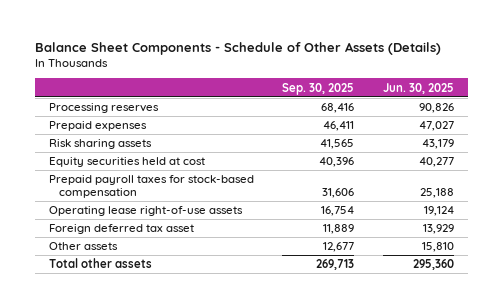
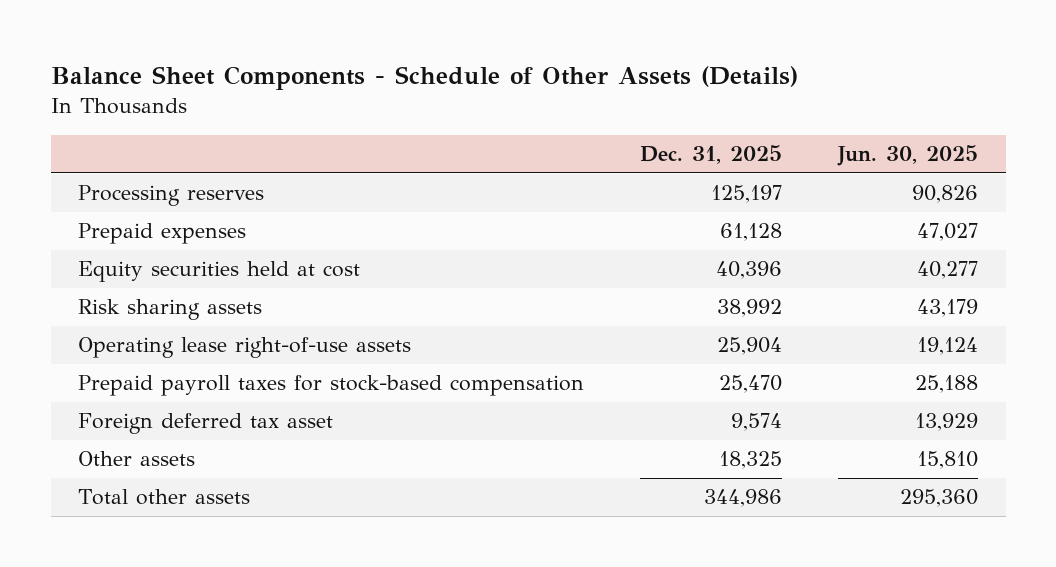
[282,82,355,95] Sep. 30, 2025 -> none
none -> [640,145,783,165] Dec. 31, 2025
[48,139,152,150] Risk sharing assets -> [78,299,263,321] Risk sharing assets
[48,175,254,199] Prepaid payroll taxes for stock-based compensation -> [78,375,585,397] Prepaid payroll taxes for stock-based compensation

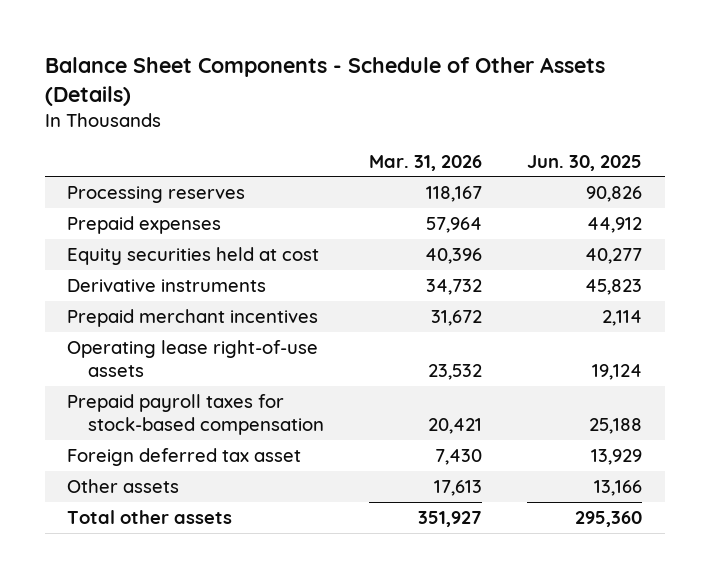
[640,145,783,165] Dec. 31, 2025 -> none
none -> [368,154,482,171] Mar. 31, 2026
[916,223,978,242] 47,027 -> [587,216,643,233] 44,912
[78,299,263,321] Risk sharing assets -> none
none -> [67,278,267,292] Derivative instruments
none -> [67,308,319,327] Prepaid merchant incentives
[916,451,978,470] 15,810 -> [594,479,643,496] 13,166

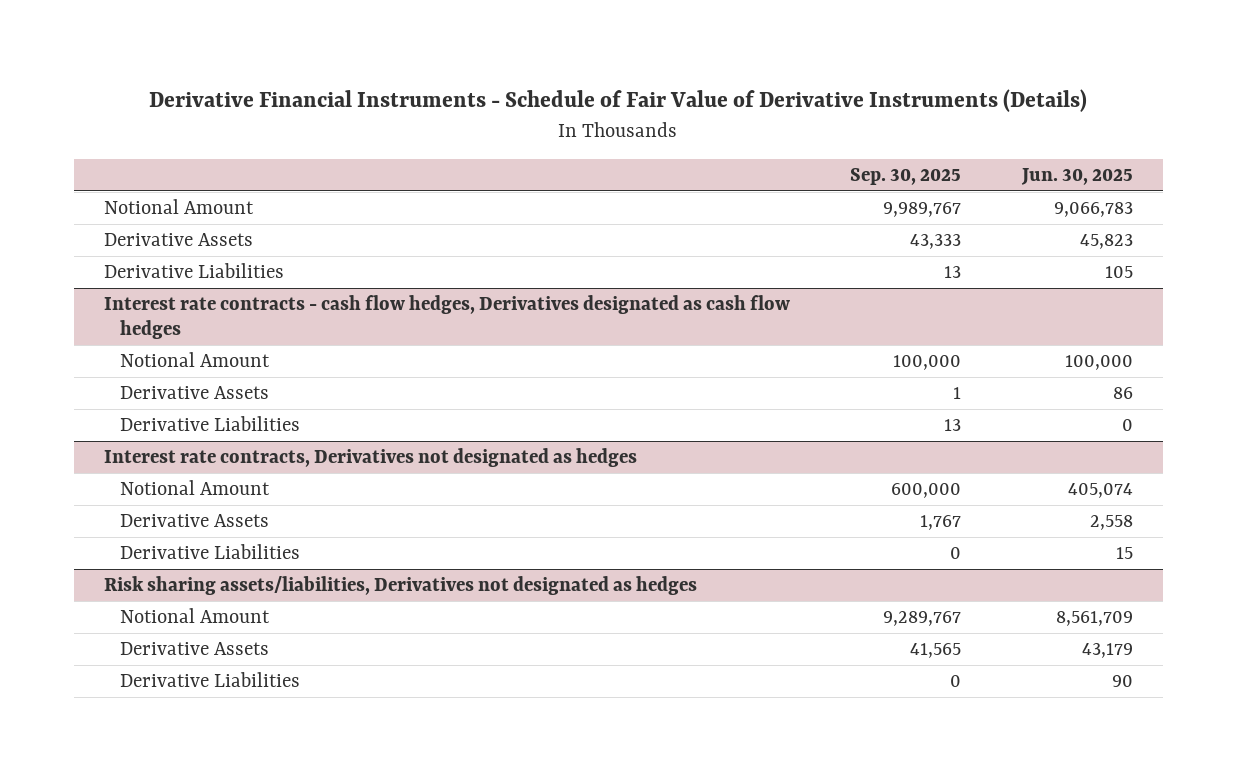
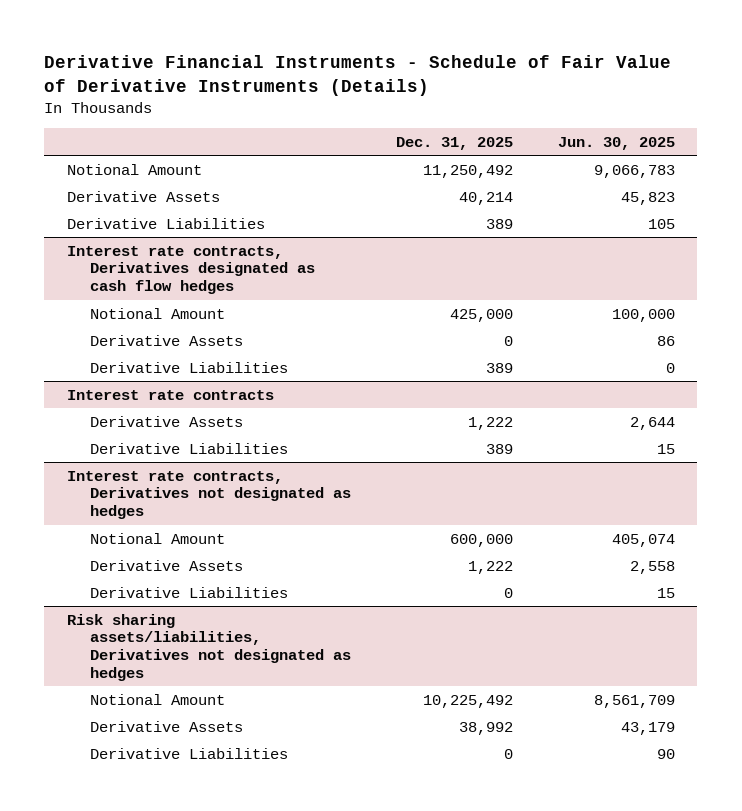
[850,167,962,185] Sep. 30, 2025 -> none
none -> [396,136,514,150] Dec. 31, 2025
[103,295,790,340] Interest rate contracts - cash flow hedges, Derivatives designated as cash flow hedges -> [66,245,316,295] Interest rate contracts, Derivatives designated as cash flow hedges
none -> [66,389,274,400] Interest rate contracts
none -> [90,415,244,427] Derivative Assets
none -> [90,442,289,454] Derivative Liabilities

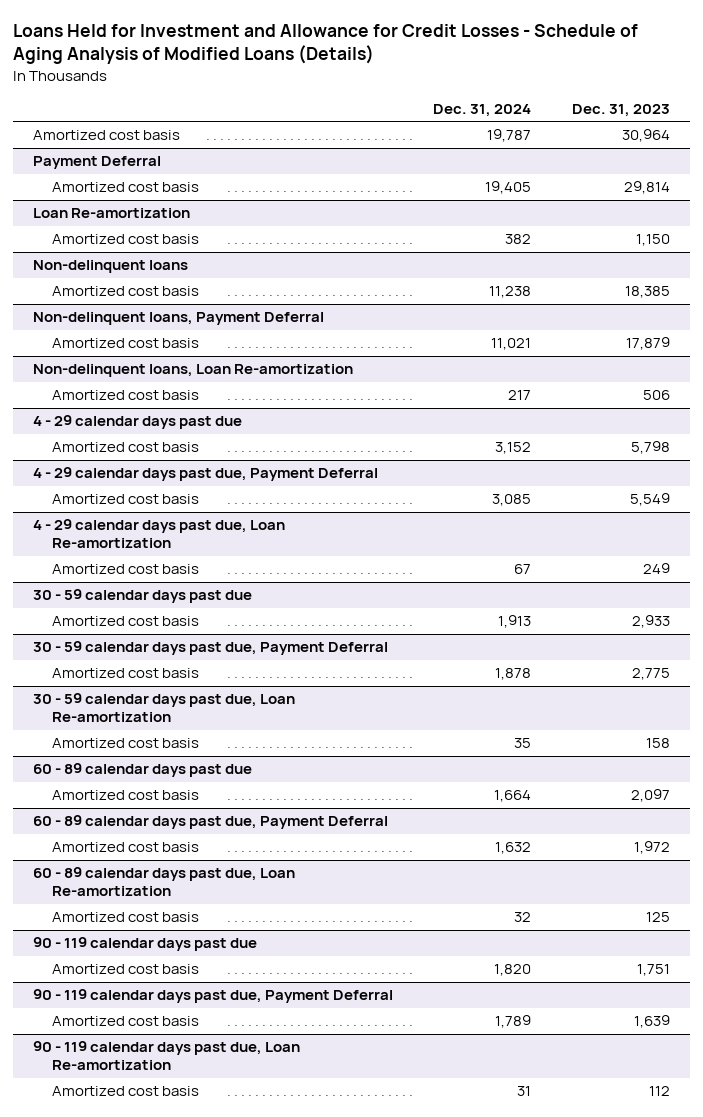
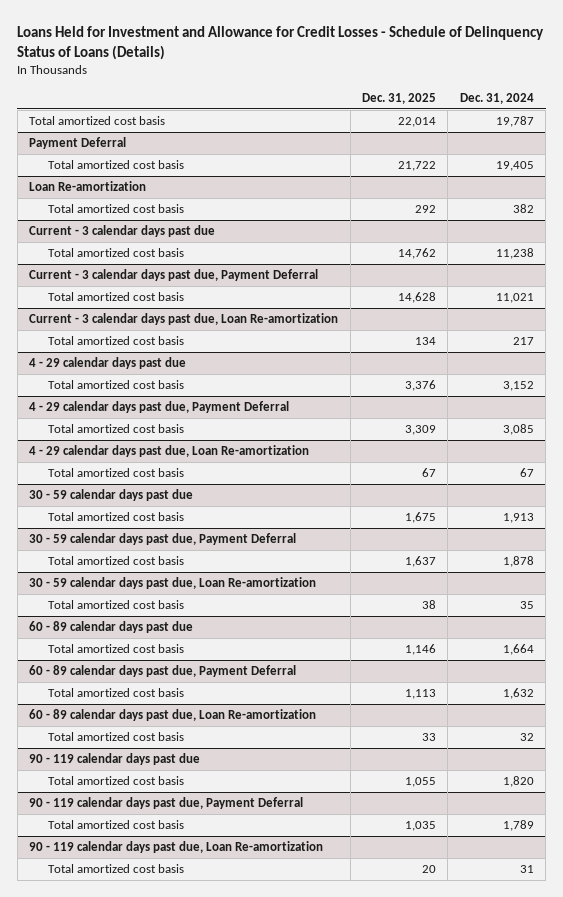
[13,23,639,65] Loans Held for Investment and Allowance for Credit Losses - Schedule of Aging Analysis of Modified Loans (Details) -> [17,25,545,60] Loans Held for Investment and Allowance for Credit Losses - Schedule of Delinquency Status of Loans (Details)
[571,104,670,118] Dec. 31, 2023 -> none
none -> [362,92,437,104] Dec. 31, 2025
[33,130,181,141] Amortized cost basis -> [29,116,166,126] Total amortized cost basis
[51,182,199,193] Amortized cost basis -> [48,160,185,170] Total amortized cost basis
[33,260,189,274] Non-delinquent loans -> none
[33,312,325,326] Non-delinquent loans, Payment Deferral -> none
[33,364,354,378] Non-delinquent loans, Loan Re-amortization -> none
[51,234,199,245] Amortized cost basis -> [48,204,185,214] Total amortized cost basis
none -> [29,225,216,238] Current - 3 calendar days past due
[51,286,199,297] Amortized cost basis -> [48,248,185,258] Total amortized cost basis
none -> [29,269,319,282] Current - 3 calendar days past due, Payment Deferral
[51,338,199,349] Amortized cost basis -> [48,292,185,302] Total amortized cost basis
none -> [29,313,339,326] Current - 3 calendar days past due, Loan Re-amortization
[51,390,199,401] Amortized cost basis -> [48,336,185,346] Total amortized cost basis
[51,442,199,453] Amortized cost basis -> [48,380,185,390] Total amortized cost basis
[51,494,199,505] Amortized cost basis -> [48,424,185,434] Total amortized cost basis
[51,564,199,575] Amortized cost basis -> [48,468,185,478] Total amortized cost basis
[51,616,199,627] Amortized cost basis -> [48,512,185,522] Total amortized cost basis
[51,668,199,679] Amortized cost basis -> [48,556,185,566] Total amortized cost basis
[51,738,199,749] Amortized cost basis -> [48,600,185,610] Total amortized cost basis
[51,790,199,801] Amortized cost basis -> [48,644,185,654] Total amortized cost basis
[51,842,199,853] Amortized cost basis -> [48,688,185,698] Total amortized cost basis
[51,912,199,923] Amortized cost basis -> [48,732,185,742] Total amortized cost basis
[51,964,199,975] Amortized cost basis -> [48,776,185,786] Total amortized cost basis
[51,1016,199,1027] Amortized cost basis -> [48,820,185,830] Total amortized cost basis
[51,1086,199,1097] Amortized cost basis -> [48,864,185,874] Total amortized cost basis

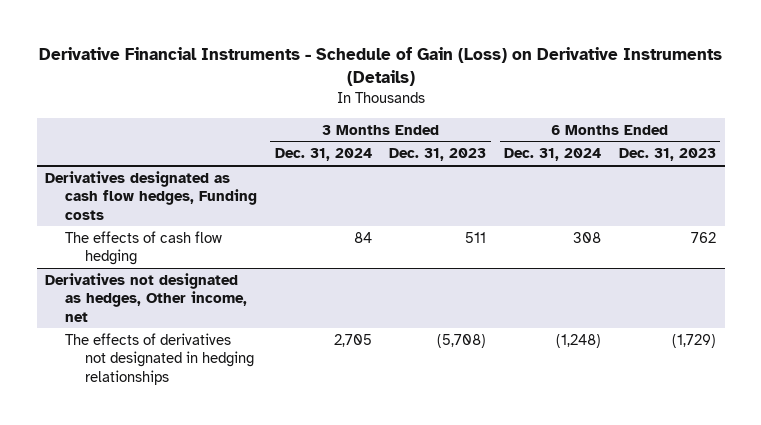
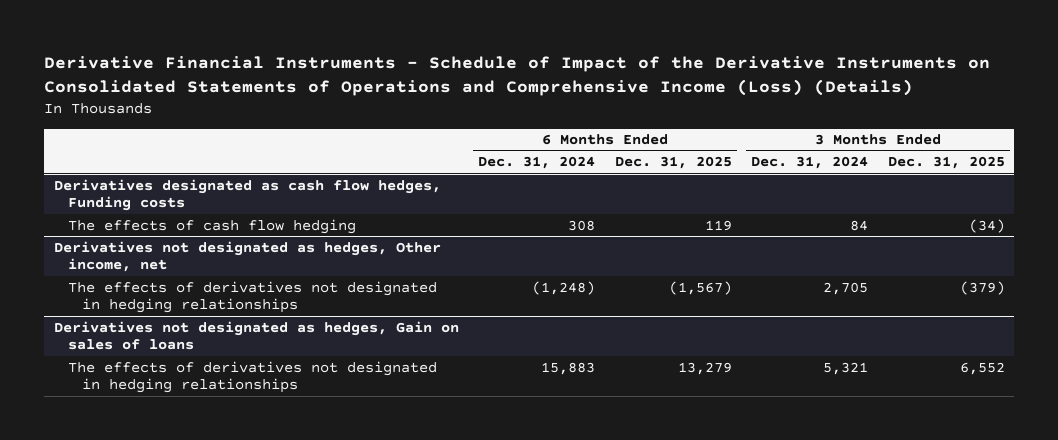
[38,46,722,87] Derivative Financial Instruments - Schedule of Gain (Loss) on Derivative Instruments (Details) -> [44,56,991,97] Derivative Financial Instruments - Schedule of Impact of the Derivative Instruments on Consolidated Statements of Operations and Comprehensive Income (Loss) (Details)
[389,148,487,162] Dec. 31, 2023 -> none
[618,148,716,162] Dec. 31, 2023 -> none
none -> [614,156,732,170] Dec. 31, 2025
none -> [887,156,1005,170] Dec. 31, 2025
none -> [53,320,459,351] Derivatives not designated as hedges, Gain on sales of loans
none -> [67,360,437,394] The effects of derivatives not designated in hedging relationships

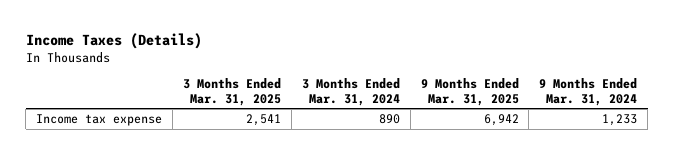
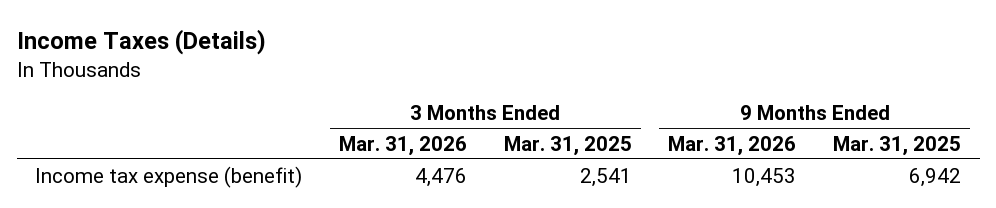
[301,78,400,106] 3 Months Ended Mar. 31, 2024 -> none
[539,78,638,106] 9 Months Ended Mar. 31, 2024 -> none
none -> [338,135,467,156] Mar. 31, 2026
none -> [668,135,797,156] Mar. 31, 2026
[36,114,163,127] Income tax expense -> [35,165,303,188] Income tax expense (benefit)

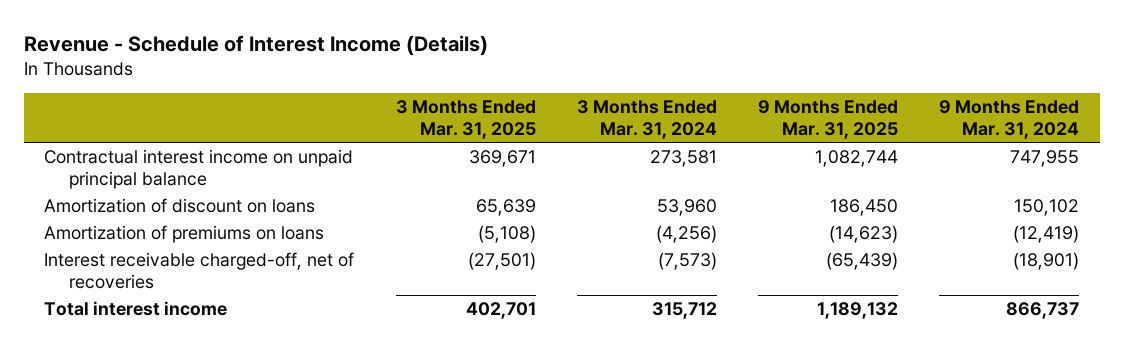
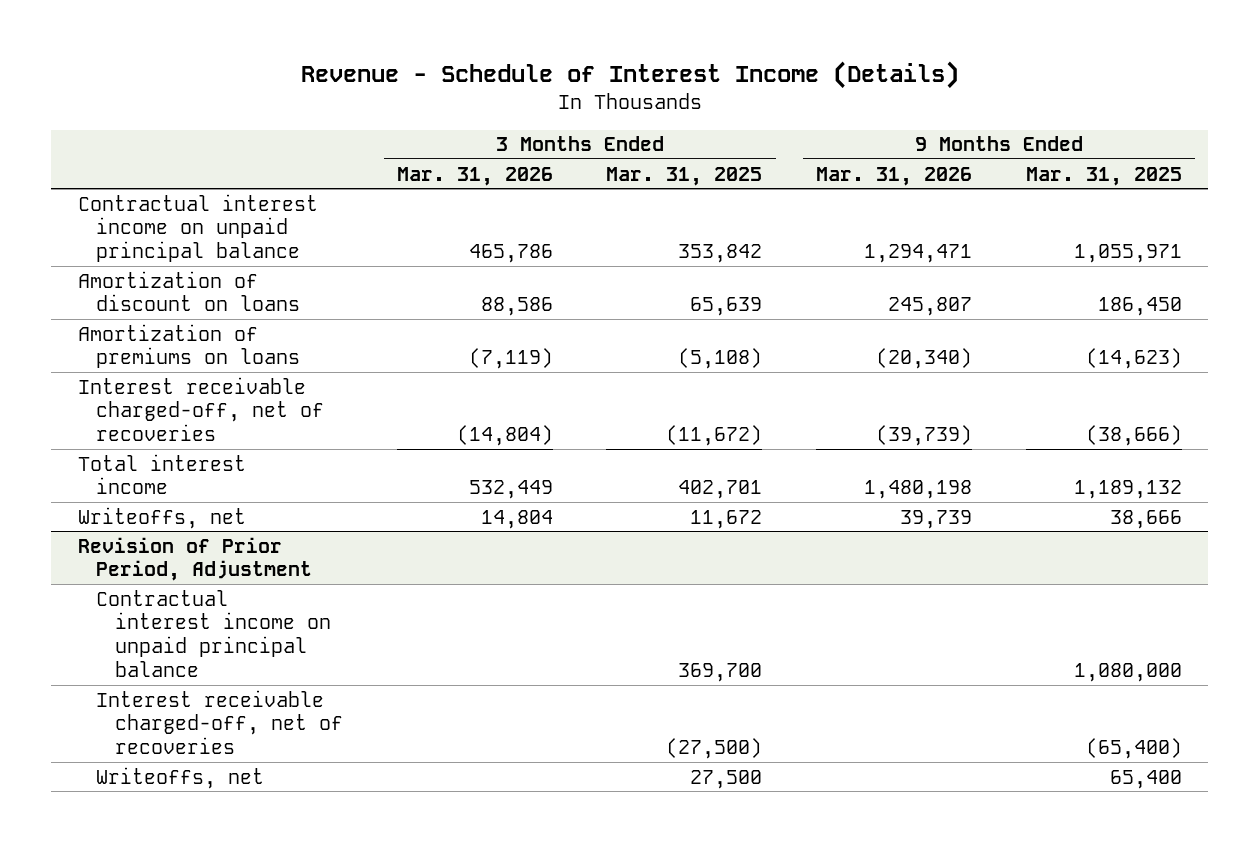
[576,99,717,140] 3 Months Ended Mar. 31, 2024 -> none
[939,99,1080,140] 9 Months Ended Mar. 31, 2024 -> none
none -> [396,166,553,186] Mar. 31, 2026
none -> [816,166,973,186] Mar. 31, 2026
[468,149,536,167] 369,671 -> [678,244,763,264] 353,842
[814,149,898,167] 1,082,744 -> [1073,244,1182,264] 1,055,971
[467,251,536,270] (27,501) -> [666,425,763,447] (11,672)
[825,251,898,270] (65,439) -> [1085,425,1182,447] (38,666)
none -> [77,506,246,529] Writeoffs, net
none -> [77,536,313,582] Revision of Prior Period, Adjustment
none -> [96,589,332,678] Contractual interest income on unpaid principal balance
none -> [96,689,344,755] Interest receivable charged-off, net of recoveries
none -> [96,766,265,789] Writeoffs, net

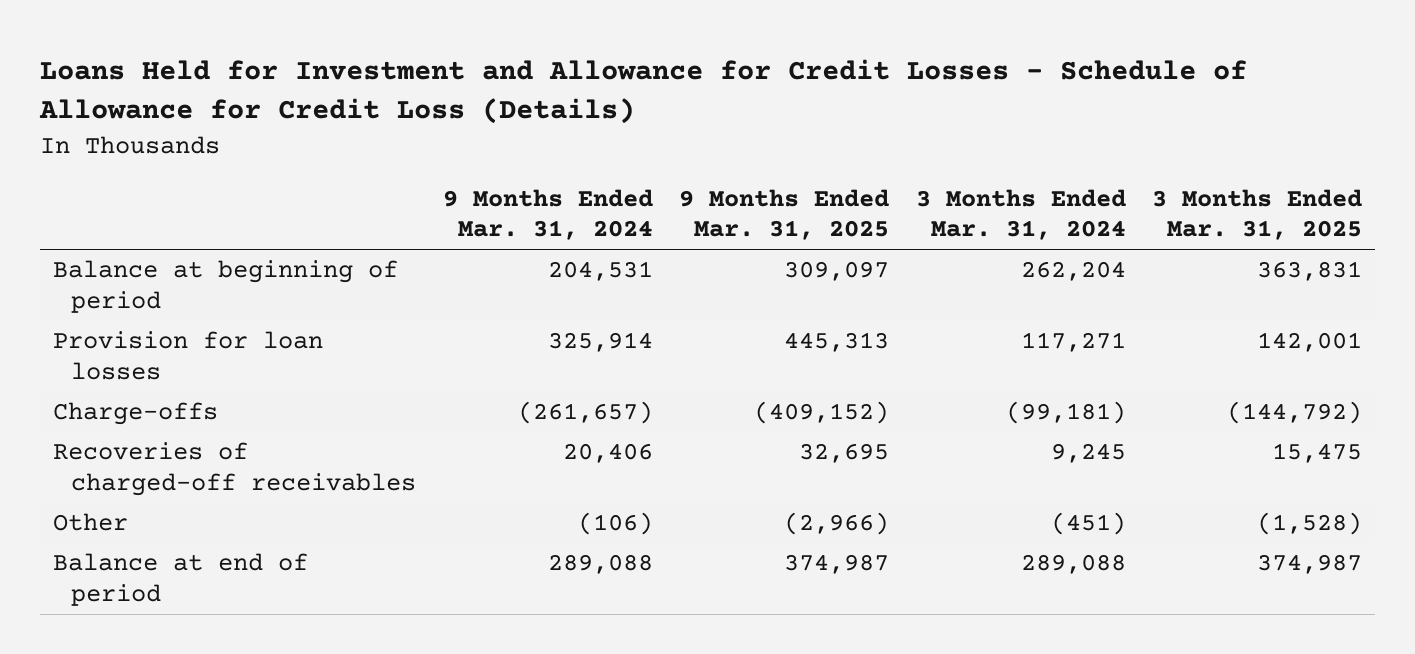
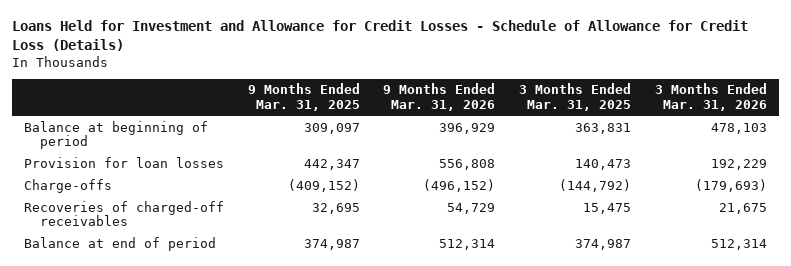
[442,188,653,241] 9 Months Ended Mar. 31, 2024 -> none
[915,188,1126,241] 3 Months Ended Mar. 31, 2024 -> none
none -> [383,83,496,111] 9 Months Ended Mar. 31, 2026
none -> [655,83,768,111] 3 Months Ended Mar. 31, 2026
[784,332,890,353] 445,313 -> [303,158,360,170] 442,347
[1257,332,1363,353] 142,001 -> [575,158,632,170] 140,473
[52,513,128,532] Other -> none

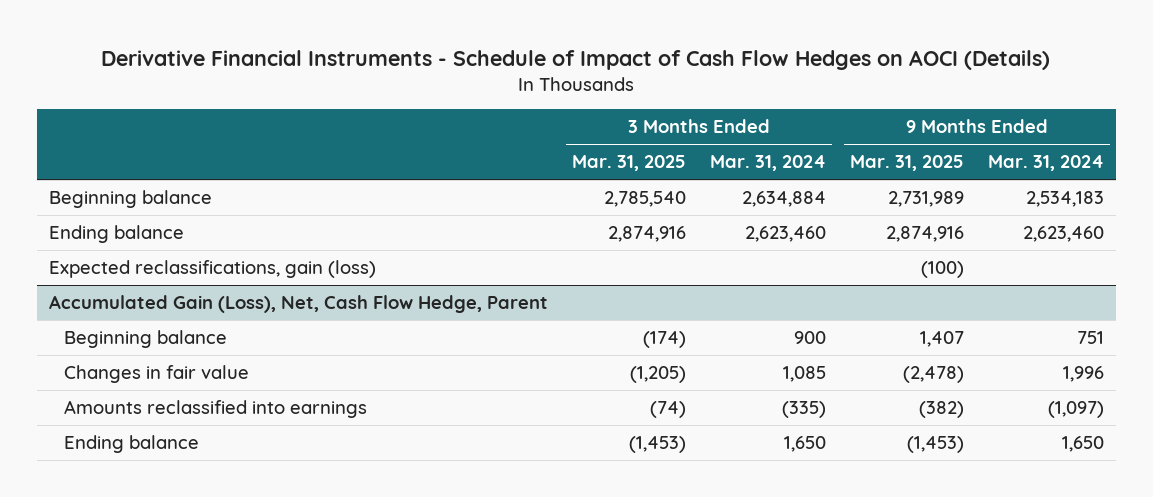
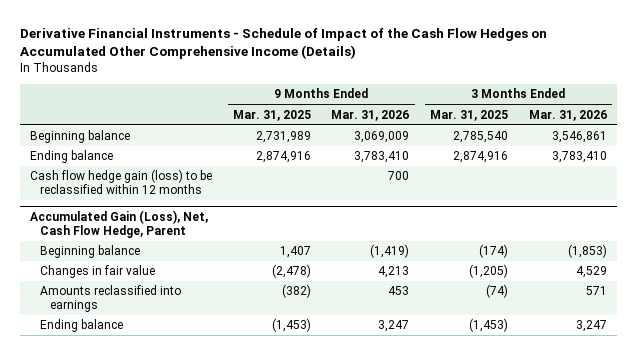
[101,49,1051,70] Derivative Financial Instruments - Schedule of Impact of Cash Flow Hedges on AOCI (Details) -> [19,28,547,60] Derivative Financial Instruments - Schedule of Impact of the Cash Flow Hedges on Accumulated Other Comprehensive Income (Details)
[709,155,826,172] Mar. 31, 2024 -> none
[987,155,1104,172] Mar. 31, 2024 -> none
none -> [331,109,410,121] Mar. 31, 2026
none -> [528,109,607,121] Mar. 31, 2026
[48,260,376,279] Expected reclassifications, gain (loss) -> none
none -> [30,169,213,195] Cash flow hedge gain (loss) to be reclassified within 12 months

